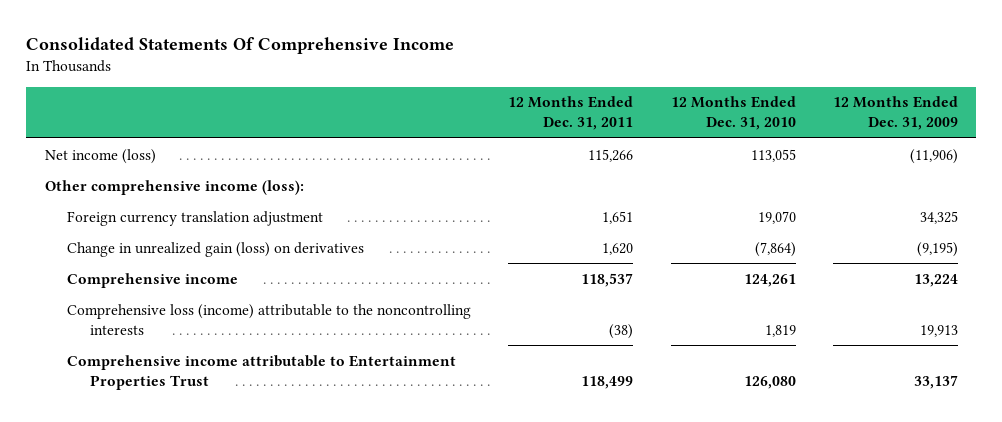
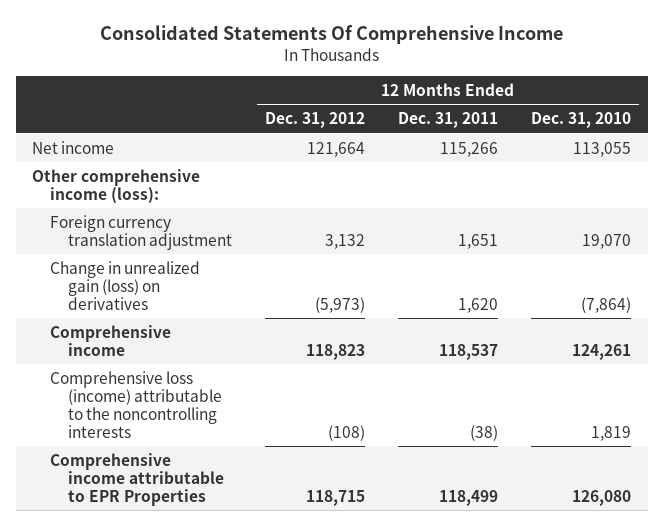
[832,96,958,131] 12 Months Ended Dec. 31, 2009 -> none
none -> [264,112,365,129] Dec. 31, 2012
[44,148,156,164] Net income (loss) -> [32,140,115,154] Net income
[67,354,457,390] Comprehensive income attributable to Entertainment Properties Trust -> [50,452,224,506] Comprehensive income attributable to EPR Properties

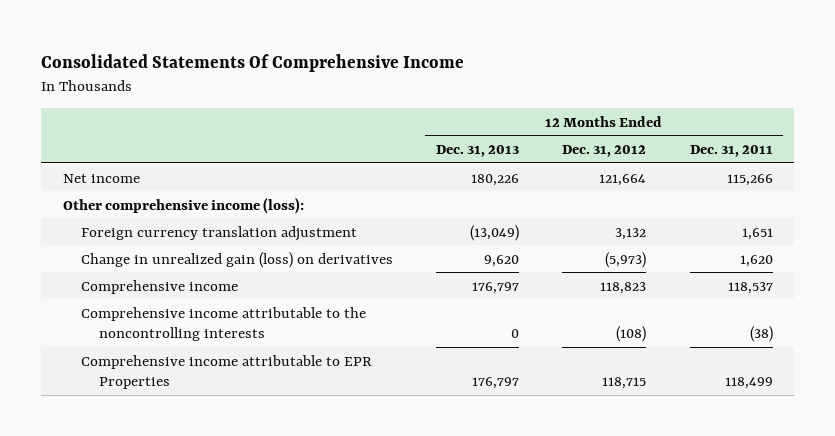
[531,112,632,129] Dec. 31, 2010 -> none
none -> [435,144,519,157] Dec. 31, 2013
[50,370,222,438] Comprehensive loss (income) attributable to the noncontrolling interests -> [80,306,366,342] Comprehensive income attributable to the noncontrolling interests

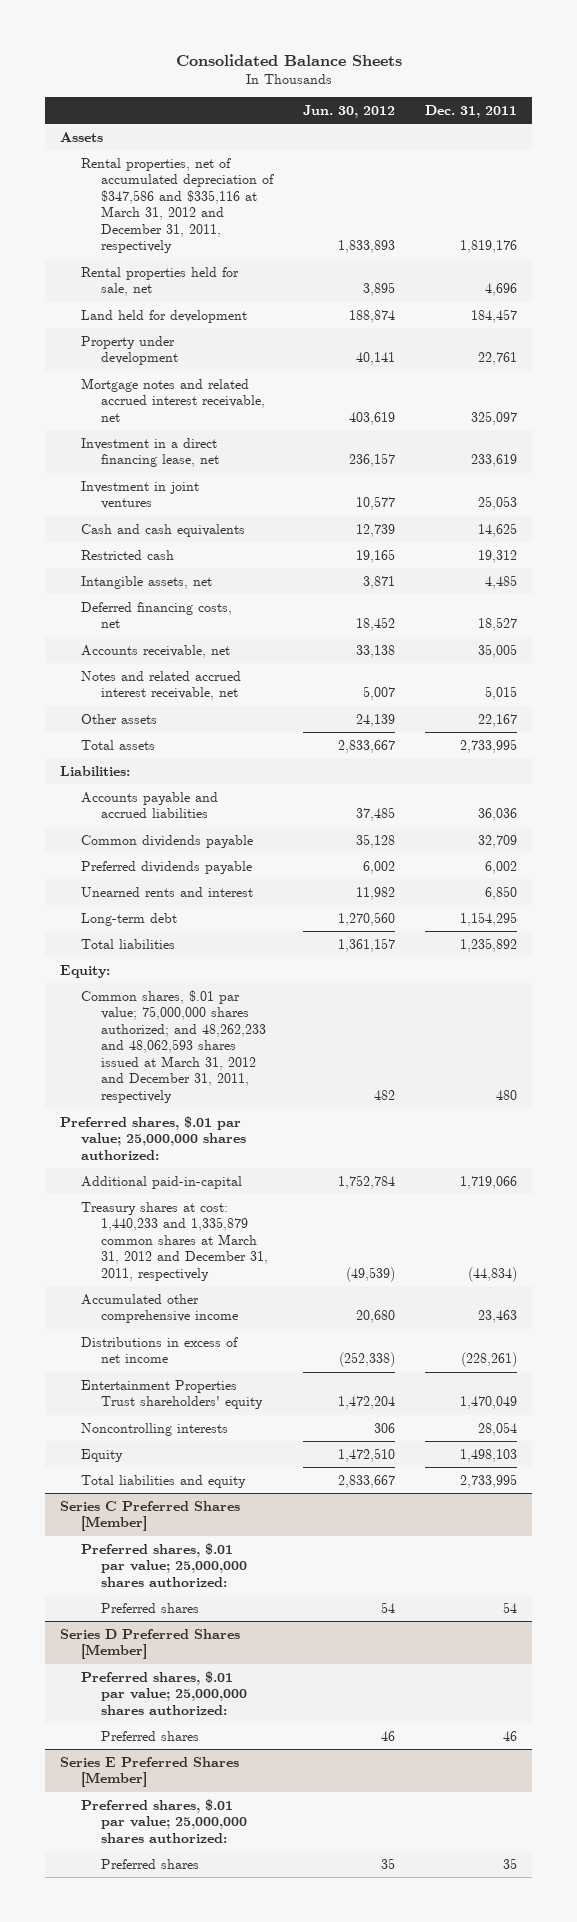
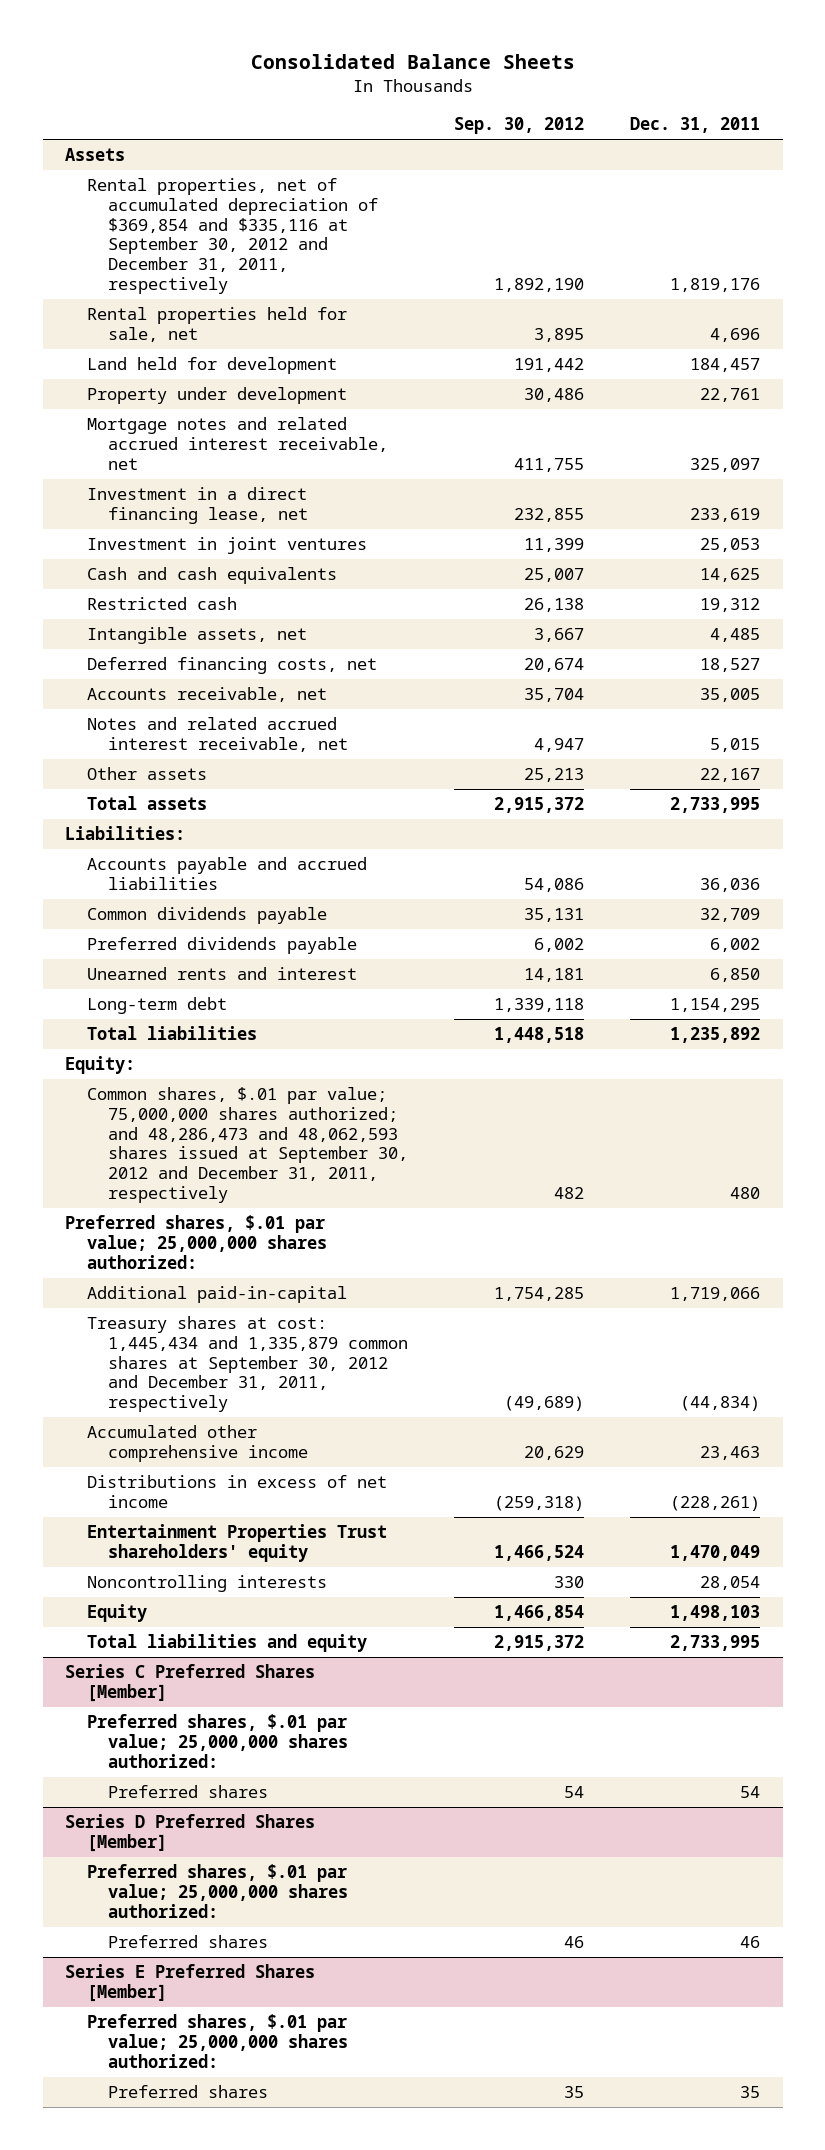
[302,104,395,118] Jun. 30, 2012 -> none
none -> [454,116,585,134] Sep. 30, 2012
[80,157,274,254] Rental properties, net of accumulated depreciation of $347,586 and $335,116 at March 31, 2012 and December 31, 2011, respectively -> [86,178,379,294] Rental properties, net of accumulated depreciation of $369,854 and $335,116 at September 30, 2012 and December 31, 2011, respectively
[80,989,266,1103] Common shares, $.01 par value; 75,000,000 shares authorized; and 48,262,233 and 48,062,593 shares issued at March 31, 2012 and December 31, 2011, respectively -> [86,1087,409,1203] Common shares, $.01 par value; 75,000,000 shares authorized; and 48,286,473 and 48,062,593 shares issued at September 30, 2012 and December 31, 2011, respectively
[80,1201,268,1281] Treasury shares at cost: 1,440,233 and 1,335,879 common shares at March 31, 2012 and December 31, 2011, respectively -> [86,1316,409,1413] Treasury shares at cost: 1,445,434 and 1,335,879 common shares at September 30, 2012 and December 31, 2011, respectively

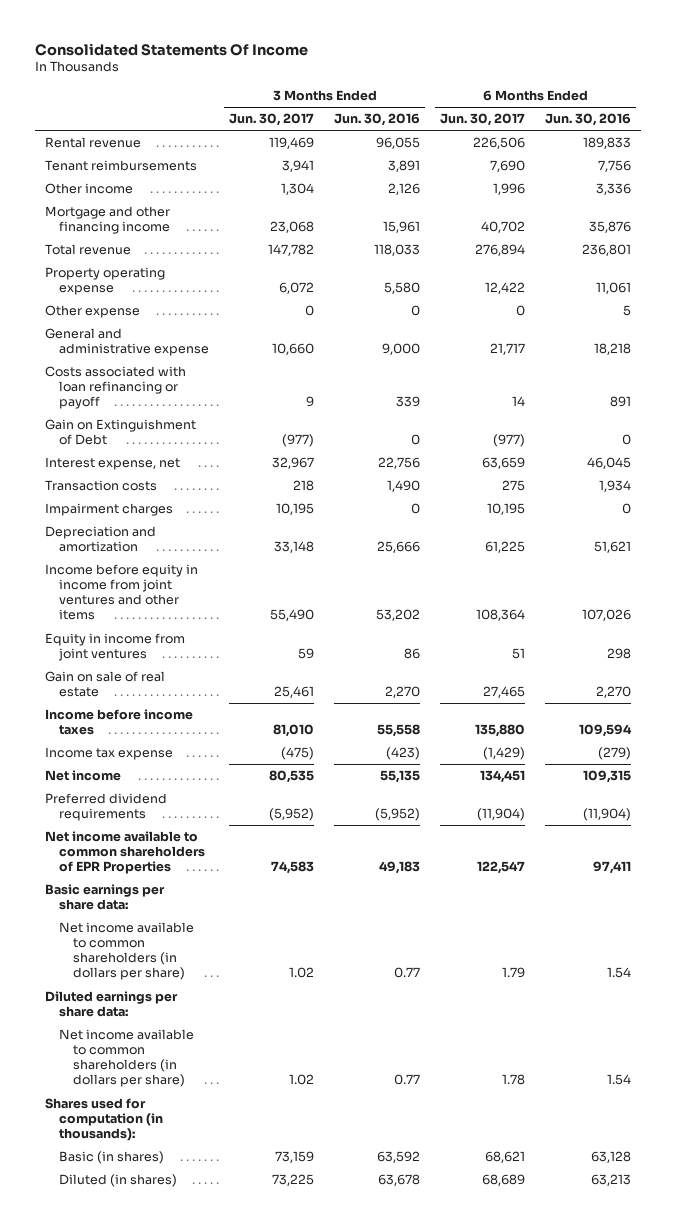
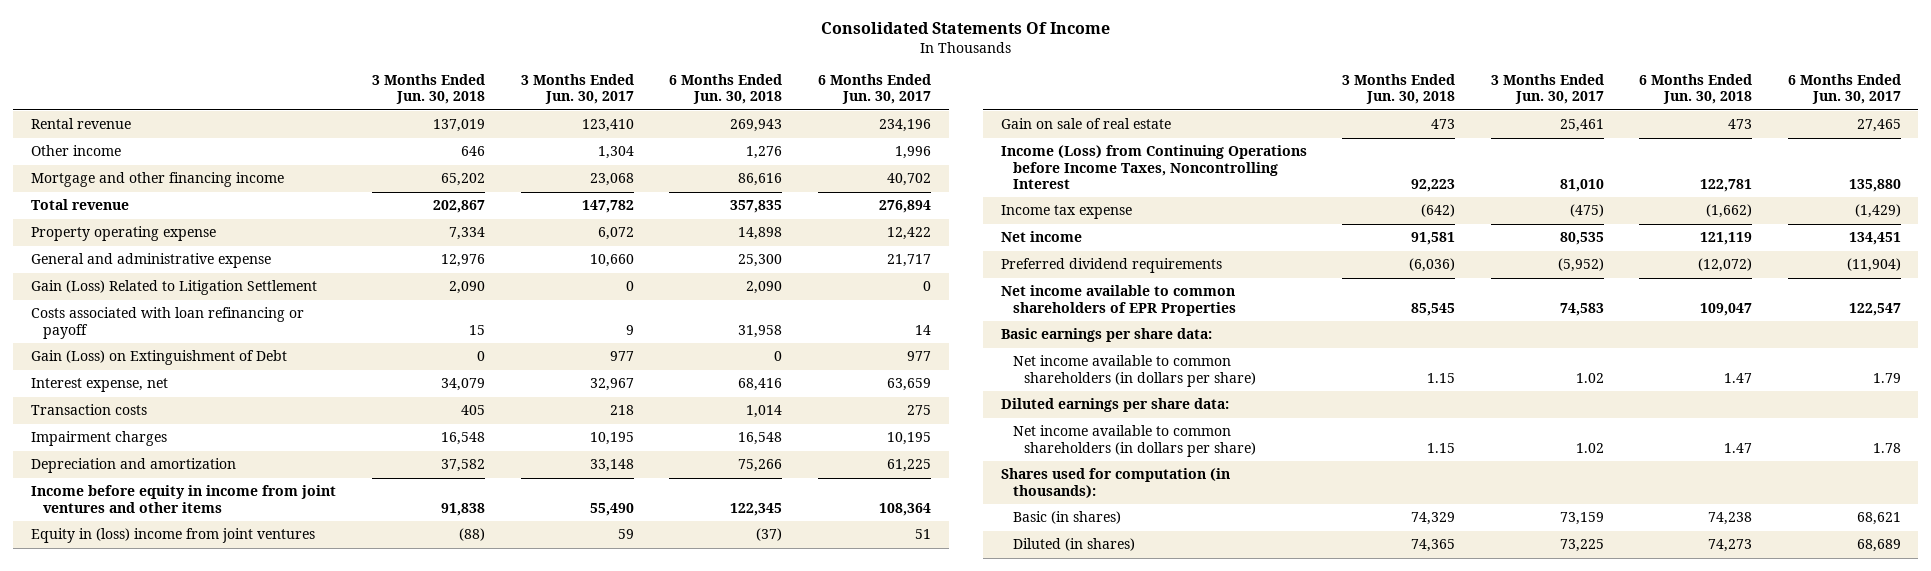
[334,113,421,127] Jun. 30, 2016 -> none
[545,113,632,127] Jun. 30, 2016 -> none
none -> [372,74,486,105] 3 Months Ended Jun. 30, 2018
none -> [669,74,783,105] 6 Months Ended Jun. 30, 2018
[45,160,198,172] Tenant reimbursements -> none
[269,137,315,150] 119,469 -> [581,119,634,133] 123,410
[473,137,526,150] 226,506 -> [878,119,931,133] 234,196
[45,305,141,319] Other expense -> none
none -> [30,280,317,296] Gain (Loss) Related to Litigation Settlement
[45,419,197,446] Gain on Extinguishment of Debt -> [30,350,287,366] Gain (Loss) on Extinguishment of Debt
[282,434,315,448] (977) -> [609,351,634,362] 977
[493,434,526,448] (977) -> [906,351,931,362] 977
[45,633,186,662] Equity in income from joint ventures -> [30,528,315,544] Equity in (loss) income from joint ventures
[45,709,194,736] Income before income taxes -> [1000,145,1307,189] Income (Loss) from Continuing Operations before Income Taxes, Noncontrolling Interest

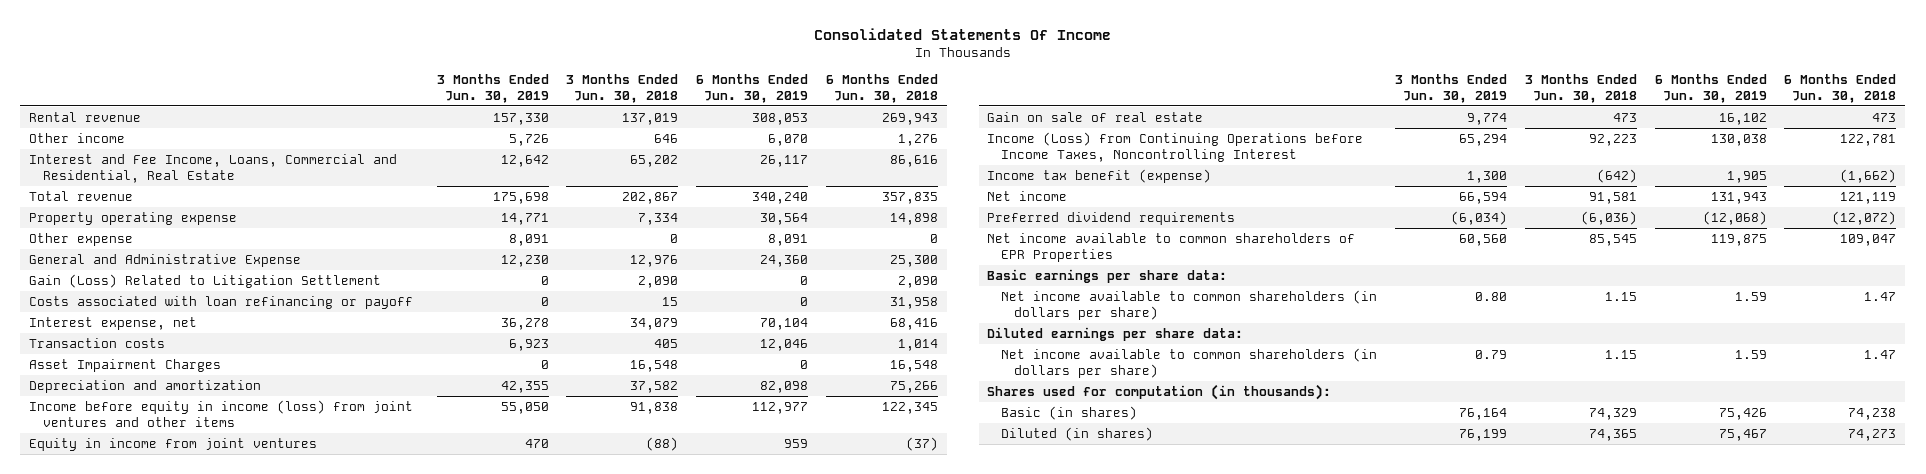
[520,74,634,105] 3 Months Ended Jun. 30, 2017 -> none
[817,74,931,105] 6 Months Ended Jun. 30, 2017 -> none
none -> [436,73,549,103] 3 Months Ended Jun. 30, 2019
none -> [696,73,809,103] 6 Months Ended Jun. 30, 2019
[30,172,284,188] Mortgage and other financing income -> [29,153,398,183] Interest and Fee Income, Loans, Commercial and Residential, Real Estate
none -> [29,232,134,246] Other expense
[30,253,271,269] General and administrative expense -> [29,253,302,267] General and Administrative Expense
[30,350,287,366] Gain (Loss) on Extinguishment of Debt -> none
[30,431,167,447] Impairment charges -> [29,358,222,372] Asset Impairment Charges
[30,485,336,513] Income before equity in income from joint ventures and other items -> [29,399,414,427] Income before equity in income (loss) from joint ventures and other items
[30,528,315,544] Equity in (loss) income from joint ventures -> [29,437,318,451] Equity in income from joint ventures
[1000,205,1132,220] Income tax expense -> [987,168,1212,183] Income tax benefit (expense)

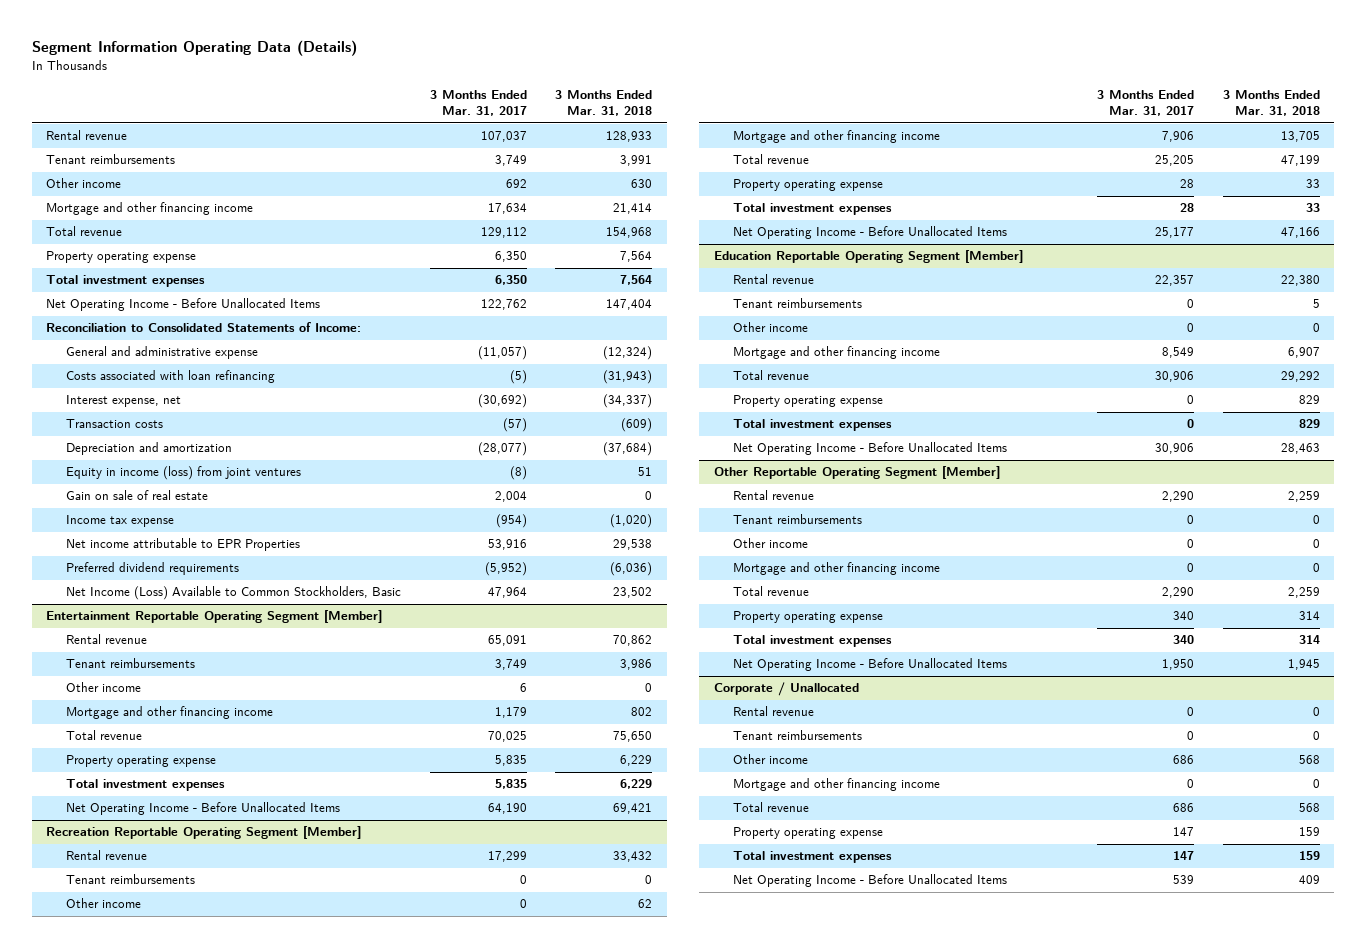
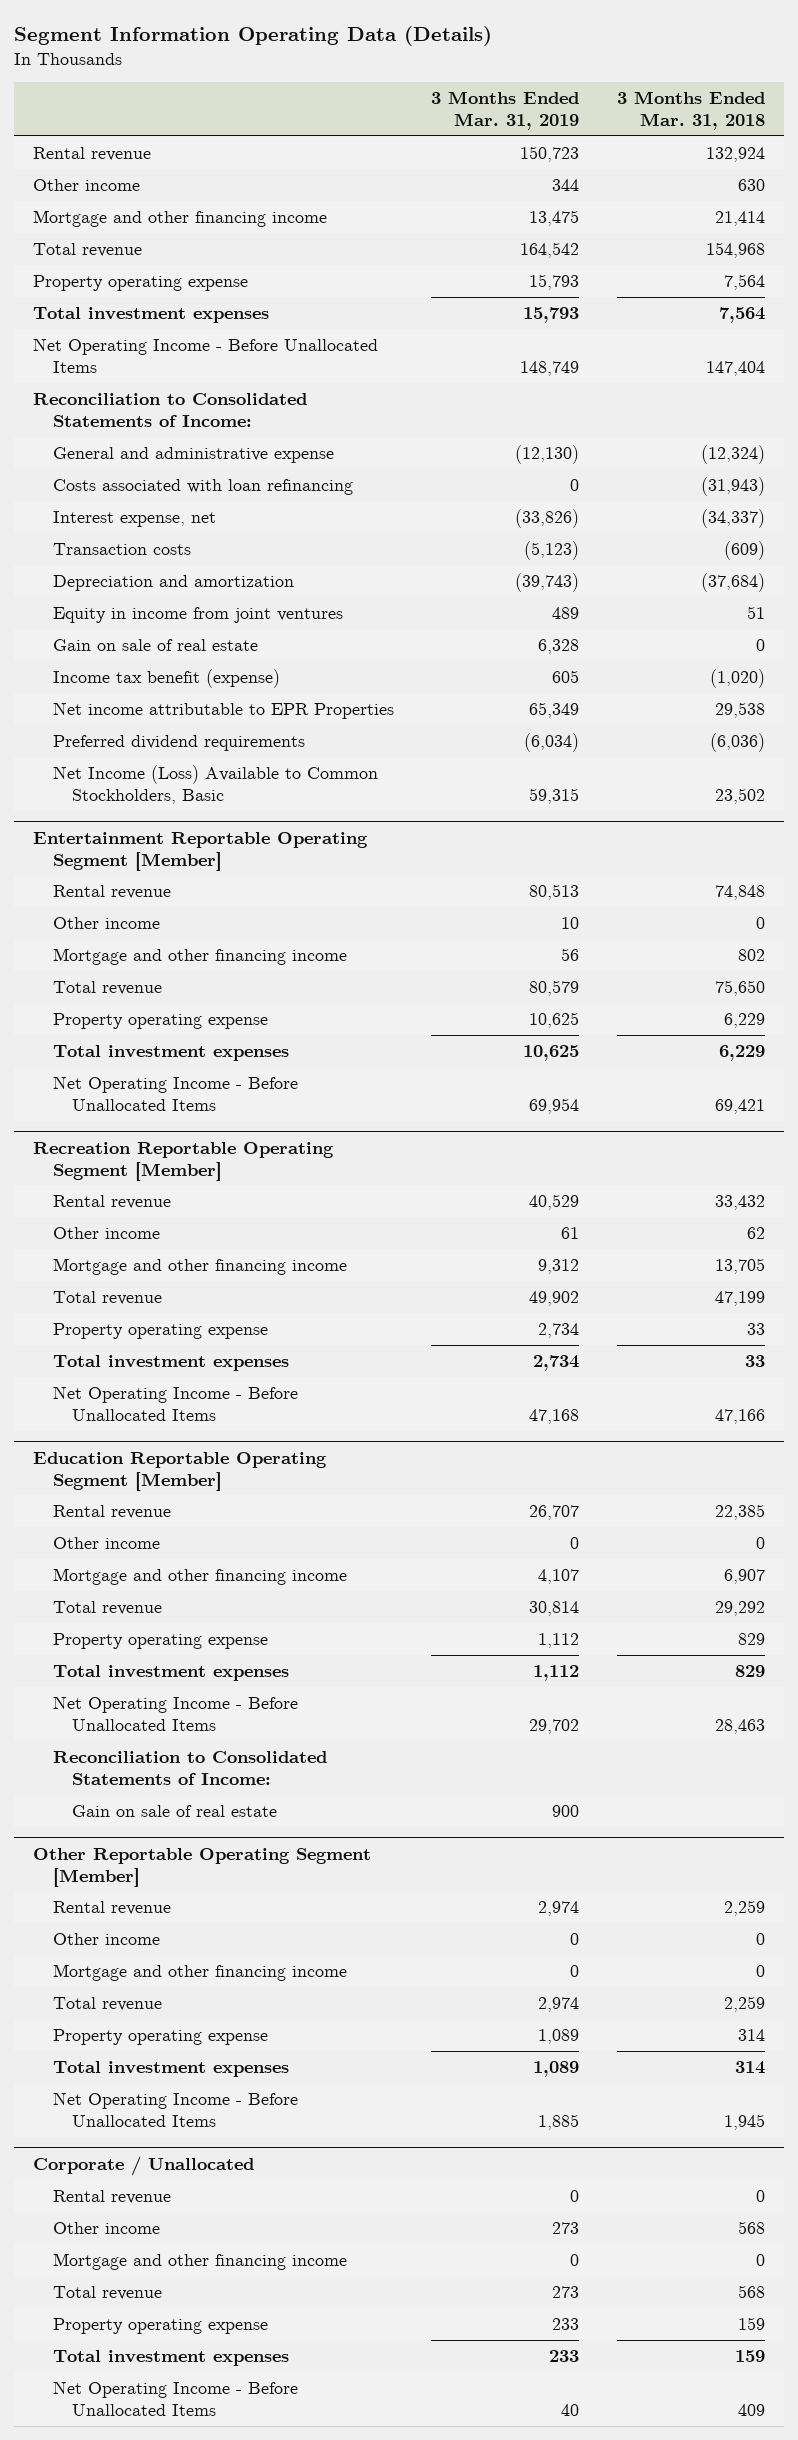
[429,90,527,117] 3 Months Ended Mar. 31, 2017 -> none
none -> [431,90,580,130] 3 Months Ended Mar. 31, 2019
[46,154,176,165] Tenant reimbursements -> none
[606,131,653,143] 128,933 -> [706,146,766,162] 132,924
[66,466,302,481] Equity in income (loss) from joint ventures -> [52,606,343,623] Equity in income from joint ventures
[66,515,175,528] Income tax expense -> [52,668,280,688] Income tax benefit (expense)
[66,658,196,669] Tenant reimbursements -> none
[613,635,653,647] 70,862 -> [715,884,766,900] 74,848
[66,874,196,885] Tenant reimbursements -> none
[733,298,863,309] Tenant reimbursements -> none
[1280,275,1320,287] 22,380 -> [715,1503,766,1520] 22,385
none -> [52,1750,327,1785] Reconciliation to Consolidated Statements of Income:
none -> [72,1804,278,1817] Gain on sale of real estate
[733,514,863,525] Tenant reimbursements -> none
[733,730,863,741] Tenant reimbursements -> none

